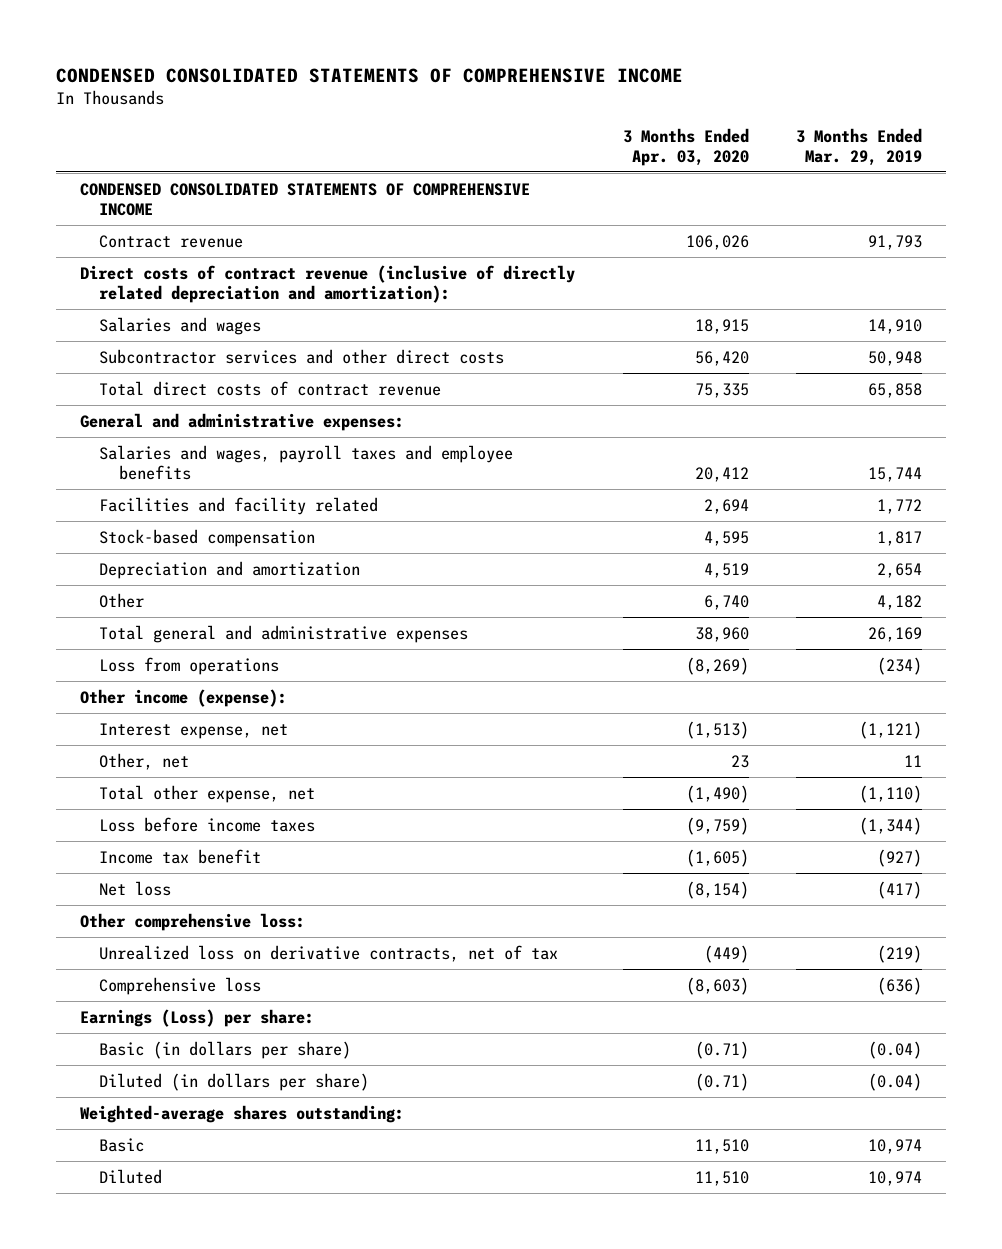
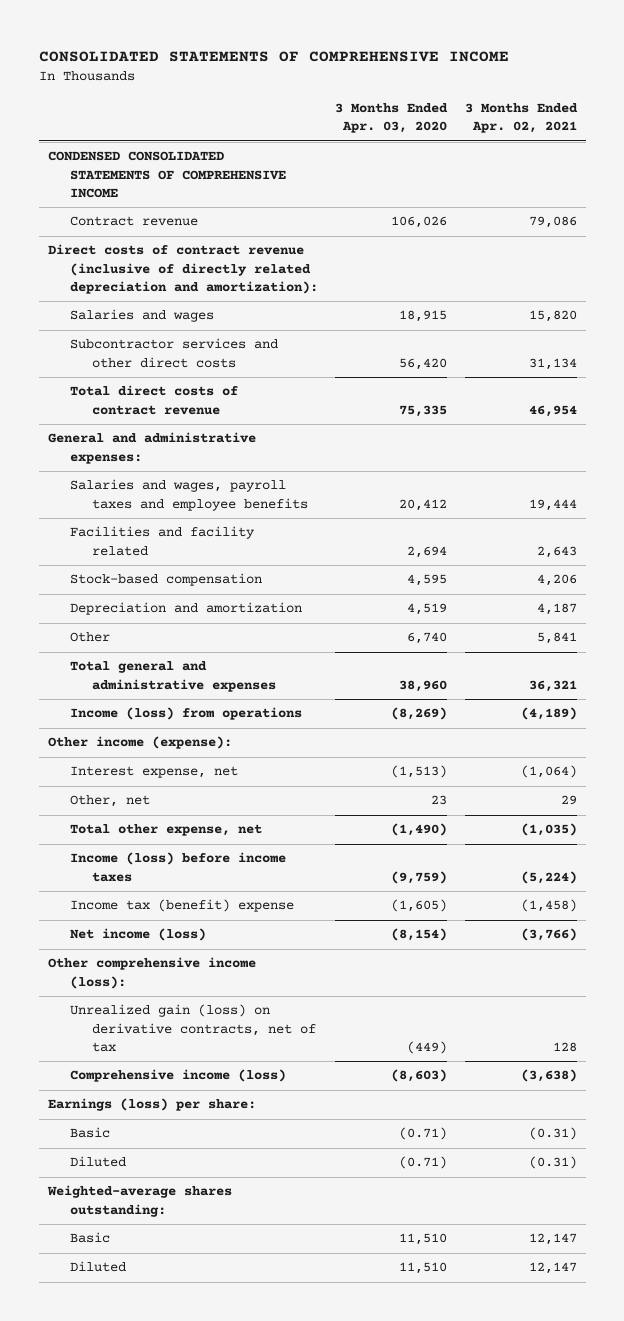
[56,67,684,83] CONDENSED CONSOLIDATED STATEMENTS OF COMPREHENSIVE INCOME -> [38,50,509,62] CONSOLIDATED STATEMENTS OF COMPREHENSIVE INCOME
[796,127,923,166] 3 Months Ended Mar. 29, 2019 -> none
none -> [464,103,578,134] 3 Months Ended Apr. 02, 2021
[99,656,280,675] Loss from operations -> [69,707,302,721] Income (loss) from operations
[99,816,316,832] Loss before income taxes -> [69,852,286,882] Income (loss) before income taxes
[99,848,262,864] Income tax benefit -> [69,899,294,913] Income tax (benefit) expense
[99,880,172,896] Net loss -> [69,928,206,942] Net income (loss)
[79,912,305,931] Other comprehensive loss: -> [47,957,256,989] Other comprehensive income (loss):
[99,944,559,962] Unrealized loss on derivative contracts, net of tax -> [69,1004,316,1052] Unrealized gain (loss) on derivative contracts, net of tax
[99,976,262,995] Comprehensive loss -> [69,1069,286,1083] Comprehensive income (loss)
[79,1008,314,1027] Earnings (Loss) per share: -> [47,1098,256,1112] Earnings (loss) per share:
[99,1040,352,1059] Basic (in dollars per share) -> [69,1127,110,1139] Basic
[99,1072,370,1091] Diluted (in dollars per share) -> [69,1156,126,1168] Diluted

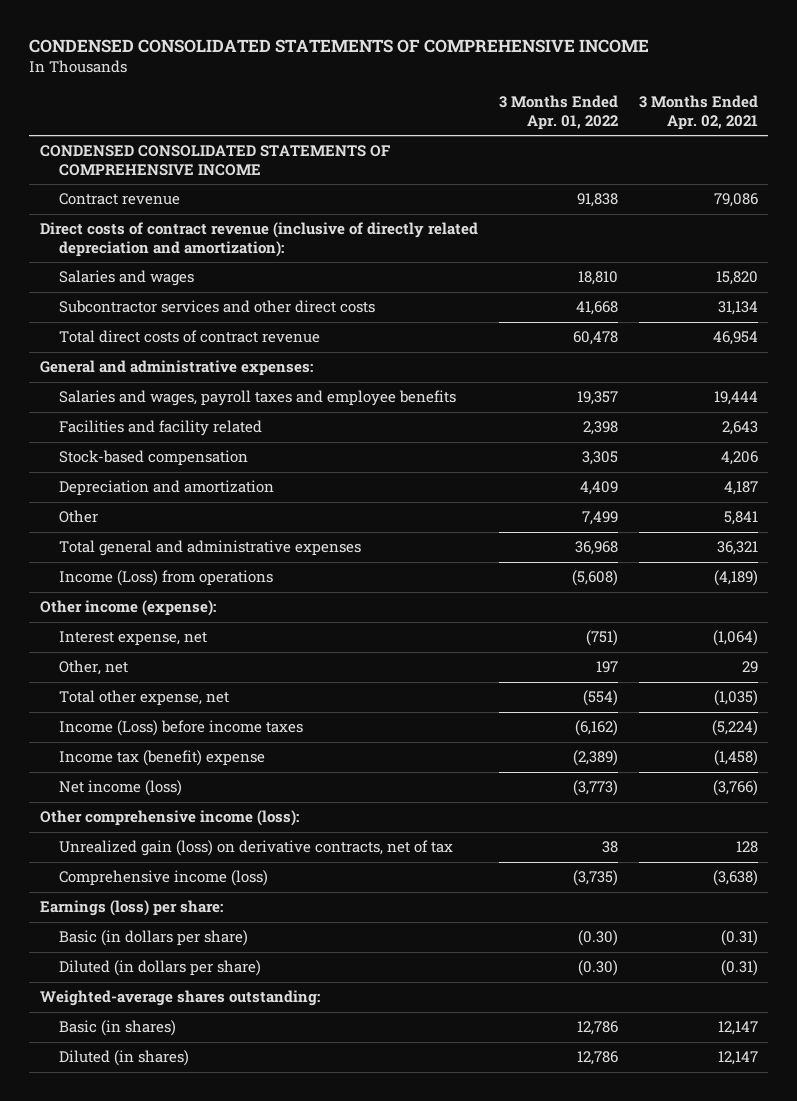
[38,50,509,62] CONSOLIDATED STATEMENTS OF COMPREHENSIVE INCOME -> [29,39,650,54] CONDENSED CONSOLIDATED STATEMENTS OF COMPREHENSIVE INCOME
[335,103,449,134] 3 Months Ended Apr. 03, 2020 -> none
none -> [498,95,618,130] 3 Months Ended Apr. 01, 2022
[69,707,302,721] Income (loss) from operations -> [59,570,274,587] Income (Loss) from operations
[69,852,286,882] Income (loss) before income taxes -> [59,720,304,737] Income (Loss) before income taxes
[69,1127,110,1139] Basic -> [59,930,249,947] Basic (in dollars per share)
[69,1156,126,1168] Diluted -> [59,960,262,977] Diluted (in dollars per share)
[69,1232,110,1244] Basic -> [59,1020,177,1037] Basic (in shares)
[69,1261,126,1273] Diluted -> [59,1050,190,1067] Diluted (in shares)

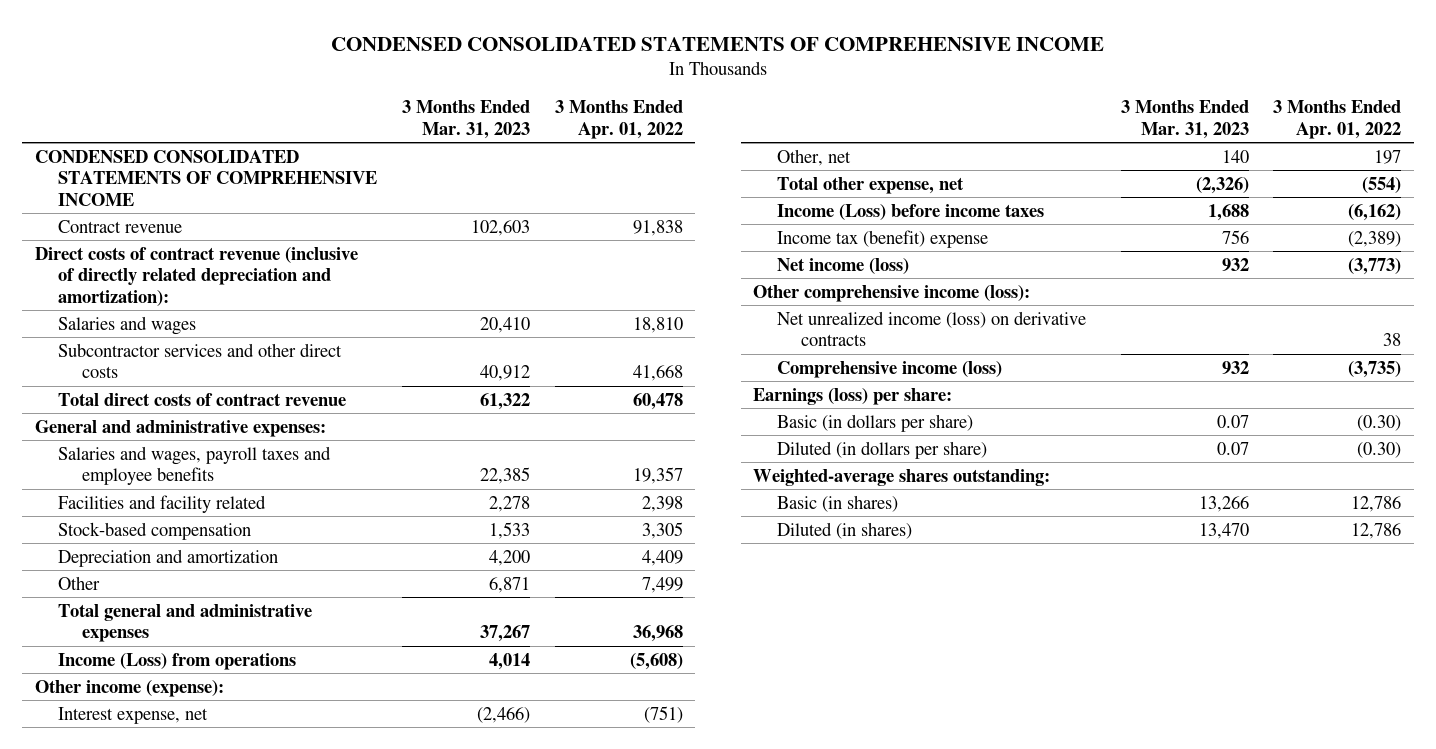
[638,95,758,130] 3 Months Ended Apr. 02, 2021 -> none
none -> [402,100,531,139] 3 Months Ended Mar. 31, 2023
[59,840,454,857] Unrealized gain (loss) on derivative contracts, net of tax -> [776,310,1086,347] Net unrealized income (loss) on derivative contracts

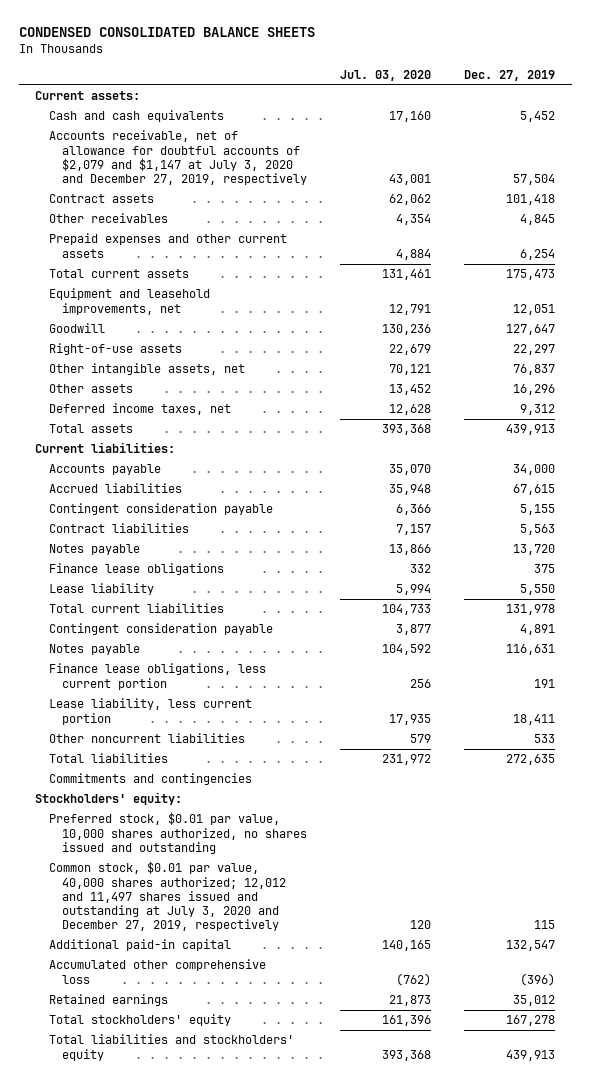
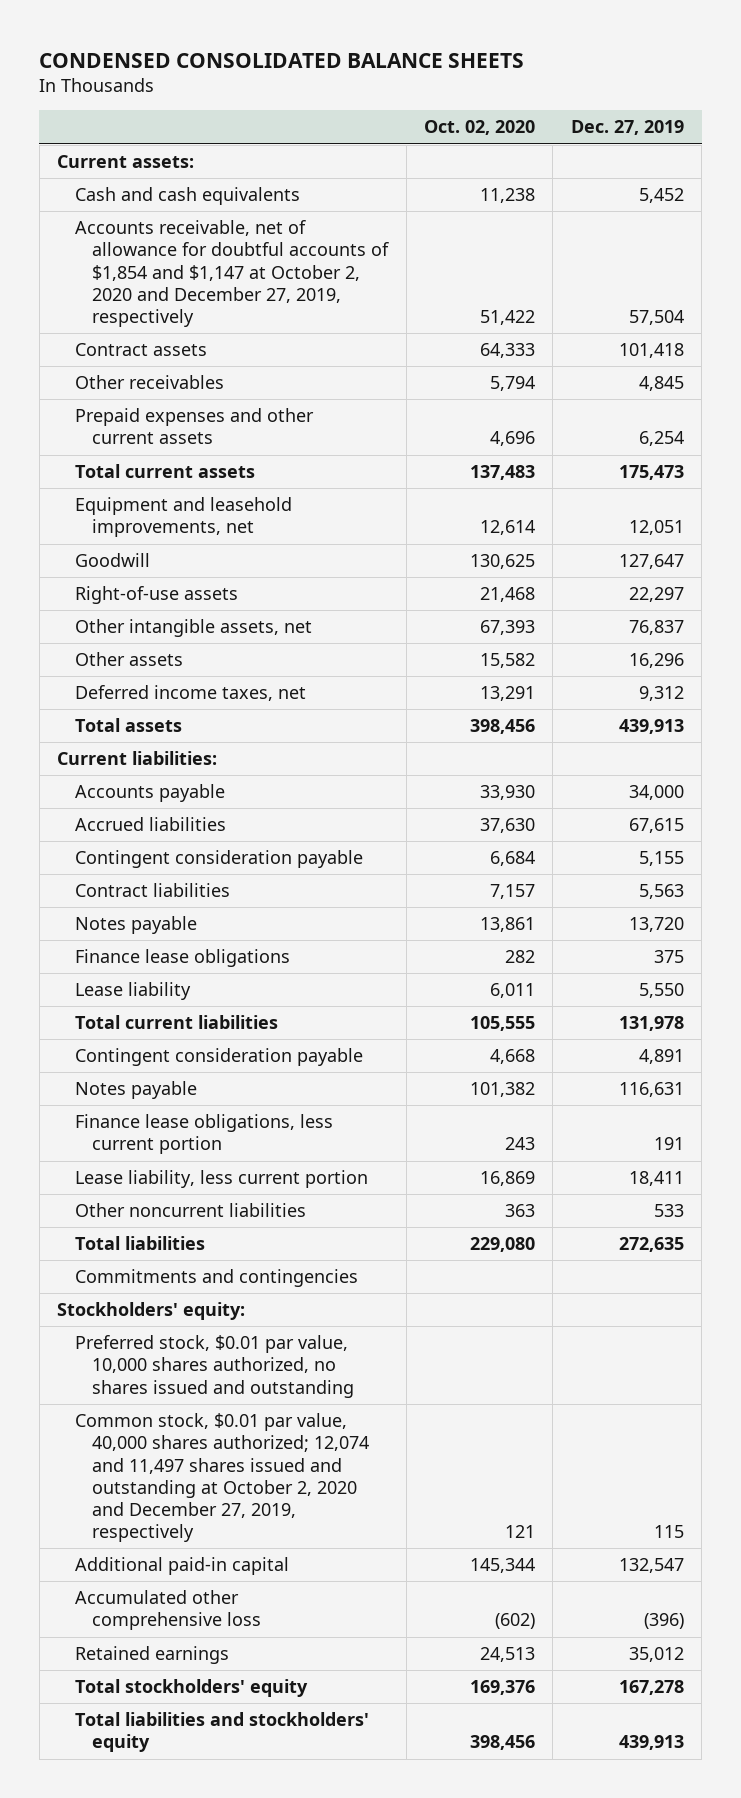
[340,69,432,81] Jul. 03, 2020 -> none
none -> [423,120,535,136] Oct. 02, 2020
[48,130,308,186] Accounts receivable, net of allowance for doubtful accounts of $2,079 and $1,147 at July 3, 2020 and December 27, 2019, respectively -> [74,220,390,328] Accounts receivable, net of allowance for doubtful accounts of $1,854 and $1,147 at October 2, 2020 and December 27, 2019, respectively
[48,861,287,932] Common stock, $0.01 par value, 40,000 shares authorized; 12,012 and 11,497 shares issued and outstanding at July 3, 2020 and December 27, 2019, respectively -> [74,1413,370,1543] Common stock, $0.01 par value, 40,000 shares authorized; 12,074 and 11,497 shares issued and outstanding at October 2, 2020 and December 27, 2019, respectively

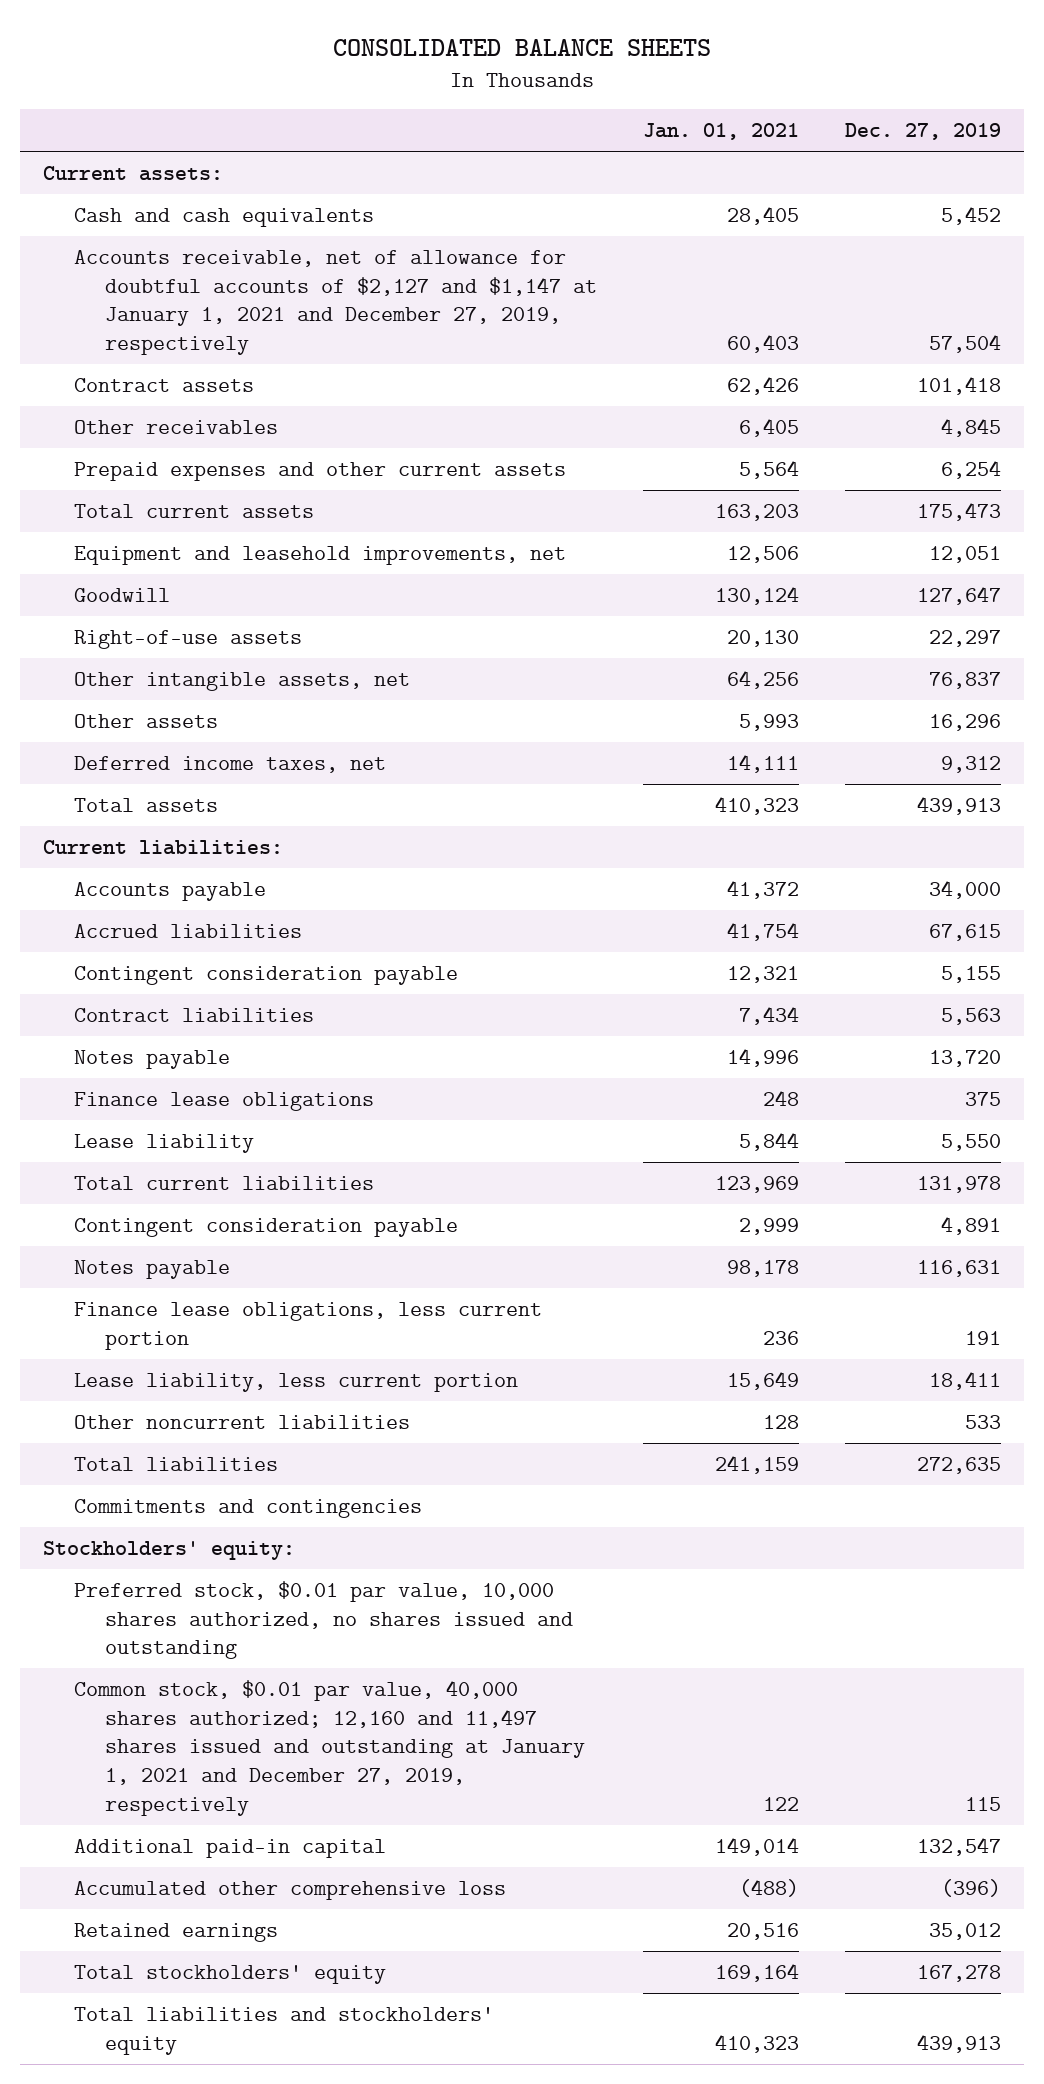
[39,52,525,68] CONDENSED CONSOLIDATED BALANCE SHEETS -> [333,38,712,56] CONSOLIDATED BALANCE SHEETS
[423,120,535,136] Oct. 02, 2020 -> none
none -> [643,123,800,141] Jan. 01, 2021
[74,220,390,328] Accounts receivable, net of allowance for doubtful accounts of $1,854 and $1,147 at October 2, 2020 and December 27, 2019, respectively -> [74,249,598,356] Accounts receivable, net of allowance for doubtful accounts of $2,127 and $1,147 at January 1, 2021 and December 27, 2019, respectively
[74,1413,370,1543] Common stock, $0.01 par value, 40,000 shares authorized; 12,074 and 11,497 shares issued and outstanding at October 2, 2020 and December 27, 2019, respectively -> [74,1679,586,1816] Common stock, $0.01 par value, 40,000 shares authorized; 12,160 and 11,497 shares issued and outstanding at January 1, 2021 and December 27, 2019, respectively

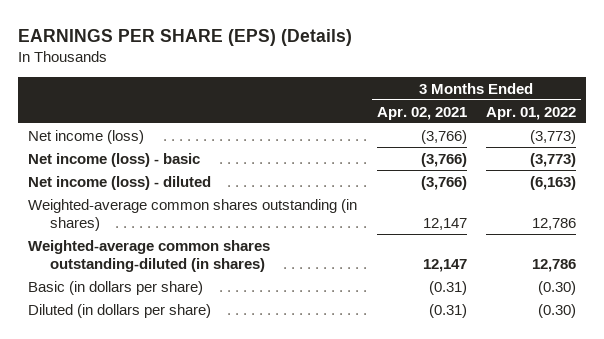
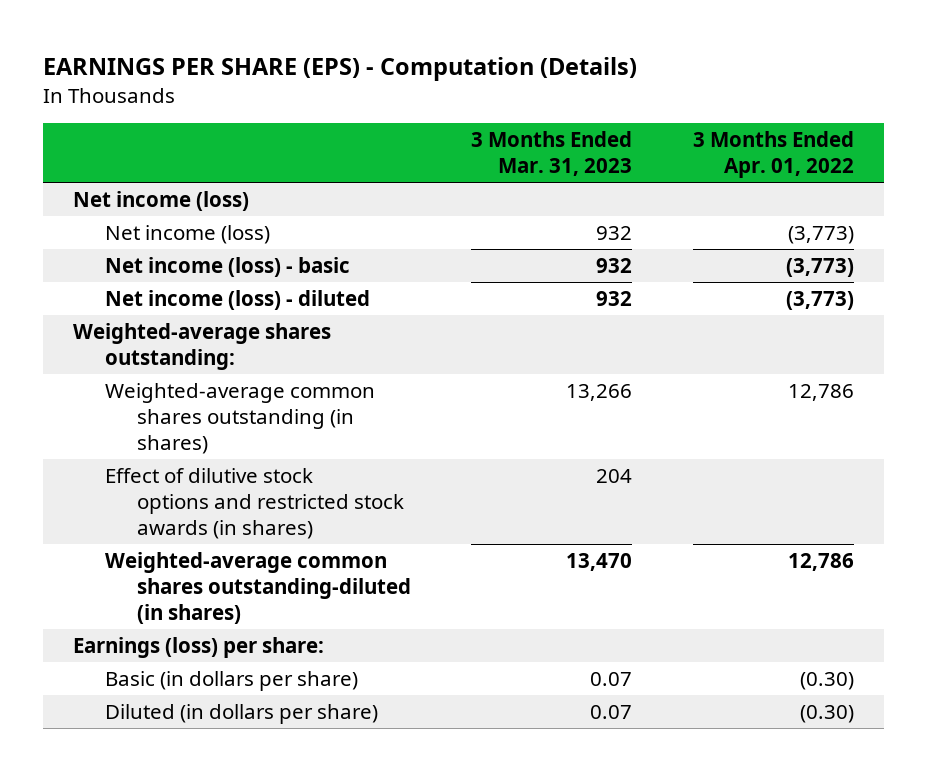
[18,28,353,46] EARNINGS PER SHARE (EPS) (Details) -> [42,56,637,81] EARNINGS PER SHARE (EPS) - Computation (Details)
[376,106,467,120] Apr. 02, 2021 -> none
none -> [471,131,633,177] 3 Months Ended Mar. 31, 2023
none -> [73,190,250,211] Net income (loss)
[530,175,577,190] (6,163) -> [786,290,855,310] (3,773)
none -> [73,322,332,370] Weighted-average shares outstanding:
none -> [105,467,404,539] Effect of dilutive stock options and restricted stock awards (in shares)
none -> [73,636,325,658] Earnings (loss) per share:

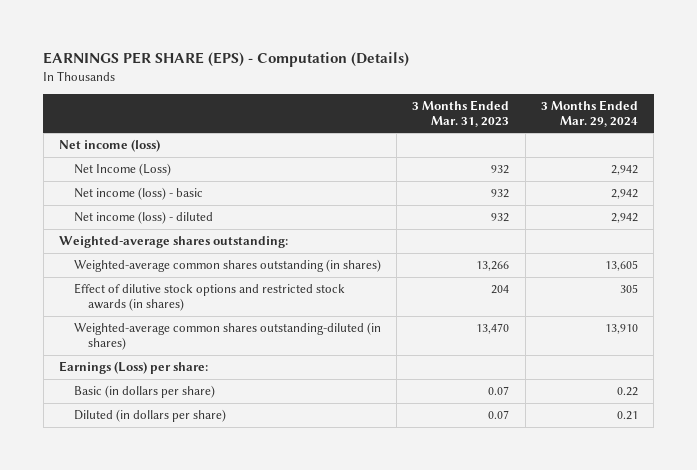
[693,131,855,179] 3 Months Ended Apr. 01, 2022 -> none
none -> [540,99,638,127] 3 Months Ended Mar. 29, 2024
[105,224,271,244] Net income (loss) -> [73,163,171,177] Net Income (Loss)
[73,636,325,658] Earnings (loss) per share: -> [58,361,208,375] Earnings (Loss) per share:

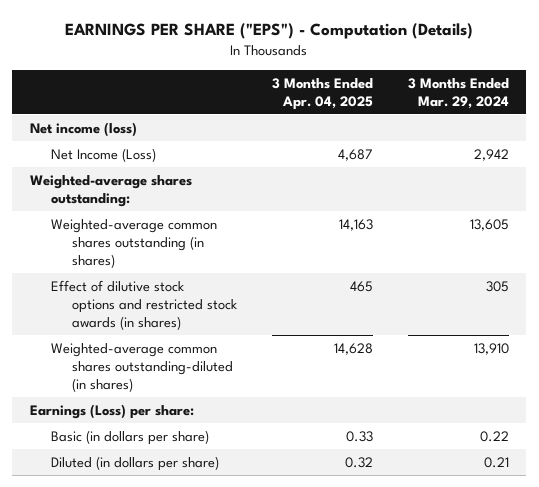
[43,52,410,68] EARNINGS PER SHARE (EPS) - Computation (Details) -> [65,23,474,40] EARNINGS PER SHARE ("EPS") - Computation (Details)
[412,99,510,127] 3 Months Ended Mar. 31, 2023 -> none
none -> [271,77,373,110] 3 Months Ended Apr. 04, 2025
[73,187,203,201] Net income (loss) - basic -> none
[73,211,213,225] Net income (loss) - diluted -> none

